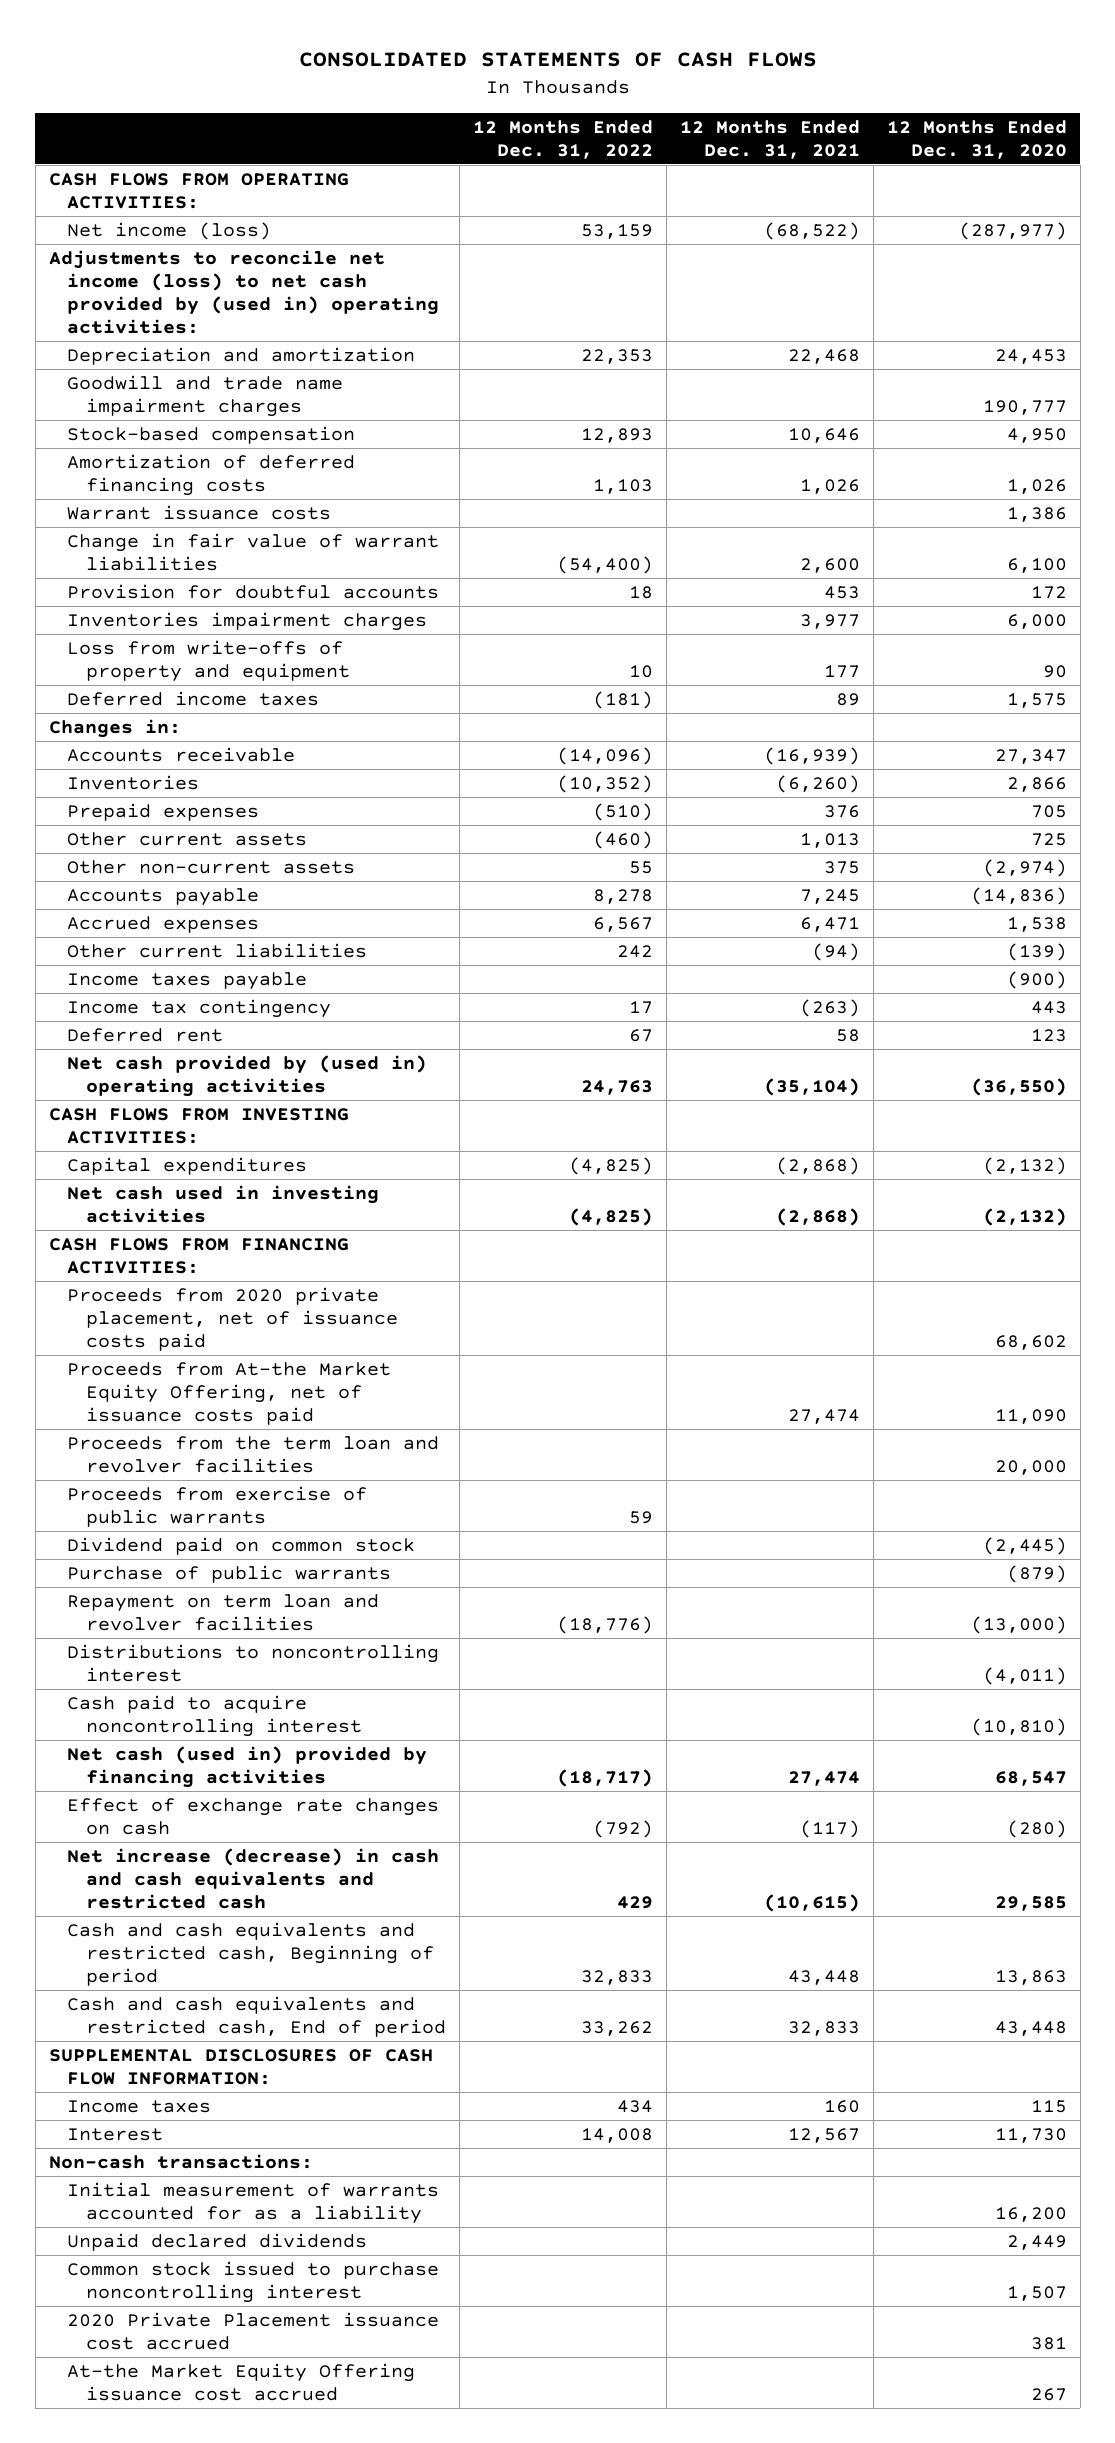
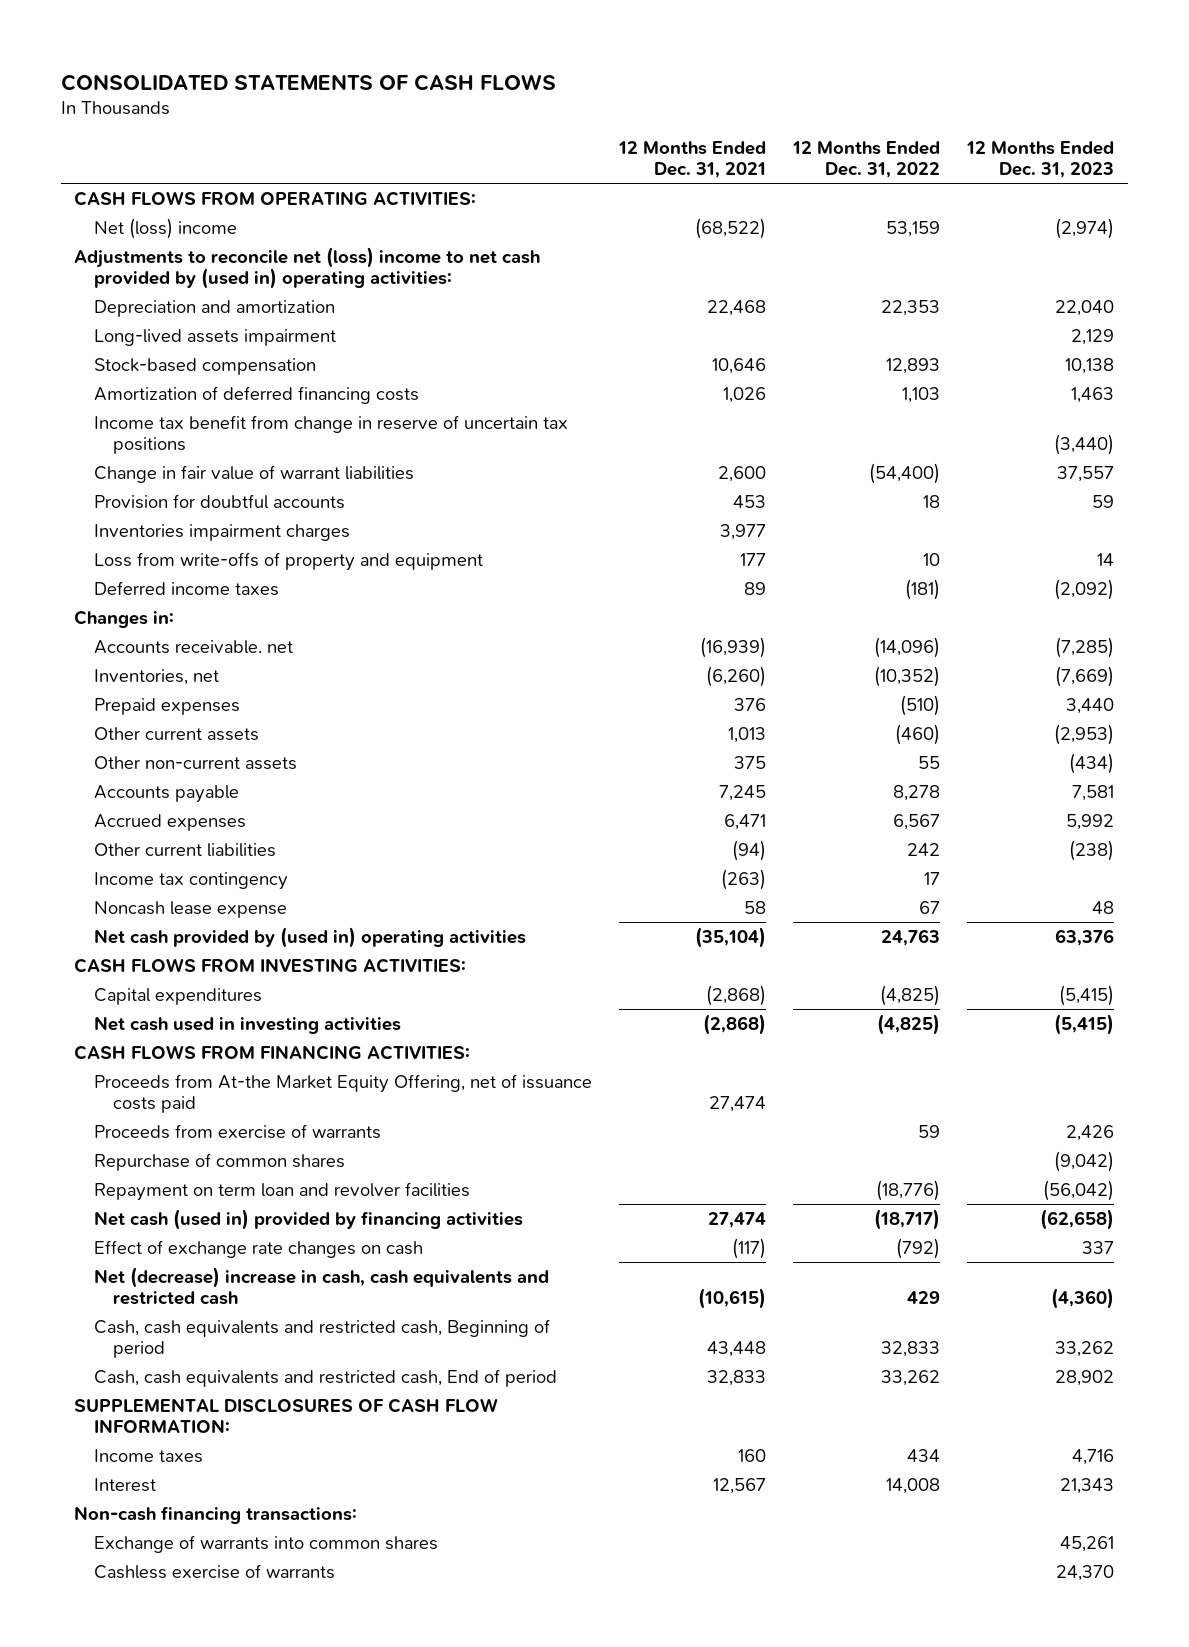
[886,119,1067,159] 12 Months Ended Dec. 31, 2020 -> none
none -> [966,140,1115,179] 12 Months Ended Dec. 31, 2023
[67,221,272,240] Net income (loss) -> [93,217,237,239] Net (loss) income
[48,249,440,335] Adjustments to reconcile net income (loss) to net cash provided by (used in) operating activities: -> [74,246,541,290] Adjustments to reconcile net (loss) income to net cash provided by (used in) operating activities:
[67,374,344,417] Goodwill and trade name impairment charges -> [93,328,336,346] Long-lived assets impairment
[67,504,332,520] Warrant issuance costs -> none
none -> [93,414,568,455] Income tax benefit from change in reserve of uncertain tax positions
[67,746,296,762] Accounts receivable -> [93,639,293,654] Accounts receivable. net
[67,774,200,790] Inventories -> [93,668,219,685] Inventories, net
[67,971,308,990] Income taxes payable -> none
[67,1027,224,1042] Deferred rent -> [93,900,287,918] Noncash lease expense
[67,1286,399,1352] Proceeds from 2020 private placement, net of issuance costs paid -> none
[67,1435,440,1473] Proceeds from the term loan and revolver facilities -> none
[67,1536,416,1555] Dividend paid on common stock -> none
[67,1564,392,1583] Purchase of public warrants -> none
[67,1485,368,1527] Proceeds from exercise of public warrants -> [93,1123,381,1139] Proceeds from exercise of warrants
none -> [93,1152,345,1171] Repurchase of common shares
[67,1643,440,1682] Distributions to noncontrolling interest -> none
[67,1694,363,1737] Cash paid to acquire noncontrolling interest -> none
[67,1847,440,1910] Net increase (decrease) in cash and cash equivalents and restricted cash -> [93,1266,549,1306] Net (decrease) increase in cash, cash equivalents and restricted cash
[67,1921,435,1987] Cash and cash equivalents and restricted cash, Beginning of period -> [93,1318,550,1359] Cash, cash equivalents and restricted cash, Beginning of period
[67,1995,447,2037] Cash and cash equivalents and restricted cash, End of period -> [93,1368,557,1387] Cash, cash equivalents and restricted cash, End of period
[67,2181,440,2224] Initial measurement of warrants accounted for as a liability -> none
[67,2232,368,2251] Unpaid declared dividends -> none
[67,2260,440,2303] Common stock issued to purchase noncontrolling interest -> none
[67,2311,440,2350] 2020 Private Placement issuance cost accrued -> none
[67,2362,416,2401] At-the Market Equity Offering issuance cost accrued -> none
[48,2153,313,2169] Non-cash transactions: -> [74,1505,358,1524] Non-cash financing transactions:
none -> [93,1534,438,1553] Exchange of warrants into common shares
none -> [93,1563,335,1579] Cashless exercise of warrants

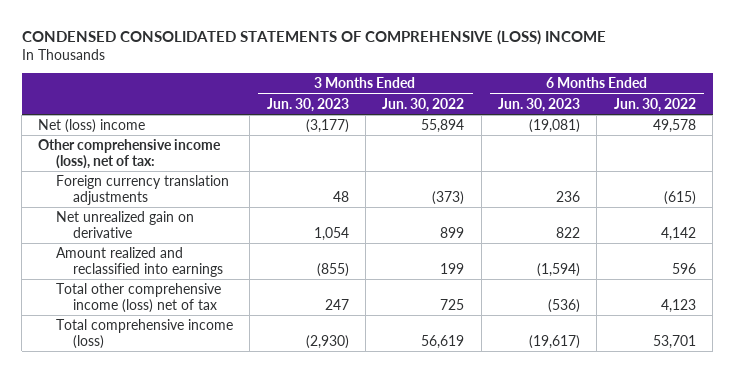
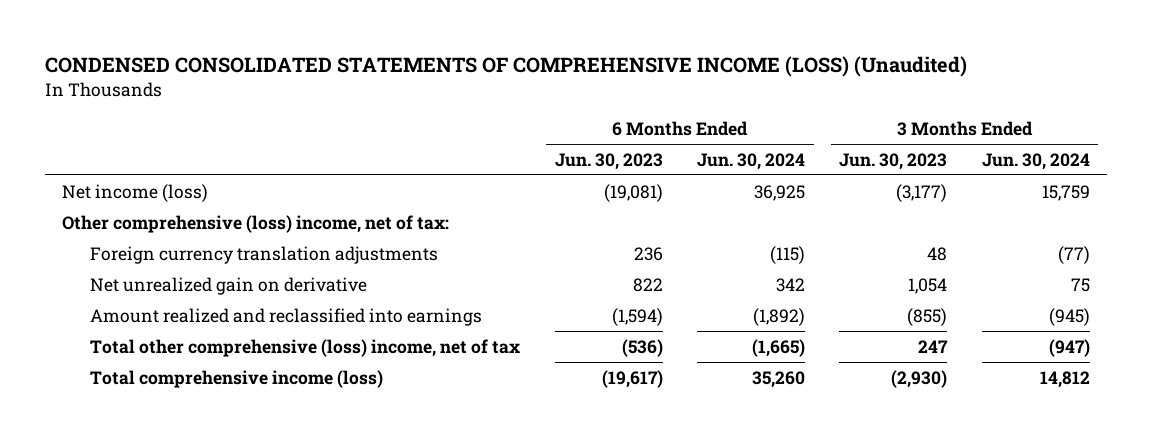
[21,30,606,46] CONDENSED CONSOLIDATED STATEMENTS OF COMPREHENSIVE (LOSS) INCOME -> [44,56,967,78] CONDENSED CONSOLIDATED STATEMENTS OF COMPREHENSIVE INCOME (LOSS) (Unaudited)
[382,97,465,112] Jun. 30, 2022 -> none
[613,97,696,112] Jun. 30, 2022 -> none
none -> [696,152,805,170] Jun. 30, 2024
none -> [981,152,1090,170] Jun. 30, 2024
[38,118,146,133] Net (loss) income -> [62,183,209,202] Net income (loss)
[38,138,222,169] Other comprehensive income (loss), net of tax: -> [62,214,450,233] Other comprehensive (loss) income, net of tax:
[55,282,221,313] Total other comprehensive income (loss) net of tax -> [90,338,521,357] Total other comprehensive (loss) income, net of tax

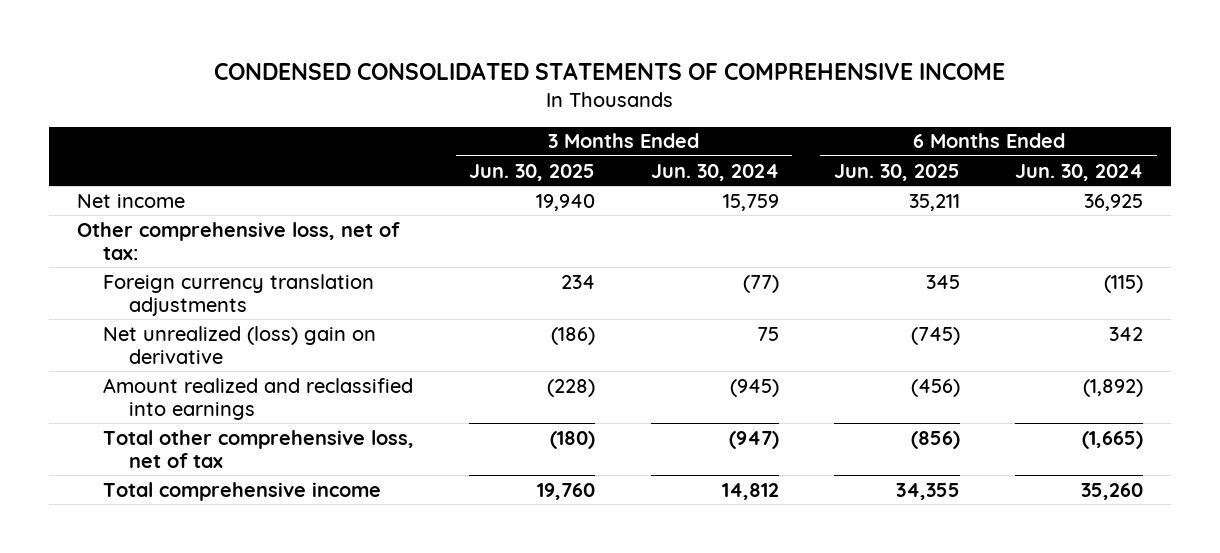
[44,56,967,78] CONDENSED CONSOLIDATED STATEMENTS OF COMPREHENSIVE INCOME (LOSS) (Unaudited) -> [214,62,1006,81] CONDENSED CONSOLIDATED STATEMENTS OF COMPREHENSIVE INCOME
[554,152,663,170] Jun. 30, 2023 -> none
[839,152,948,170] Jun. 30, 2023 -> none
none -> [469,163,596,181] Jun. 30, 2025
none -> [833,163,960,181] Jun. 30, 2025
[62,183,209,202] Net income (loss) -> [77,193,186,208] Net income
[62,214,450,233] Other comprehensive (loss) income, net of tax: -> [77,221,401,260] Other comprehensive loss, net of tax:
[90,276,368,295] Net unrealized gain on derivative -> [103,325,377,364] Net unrealized (loss) gain on derivative
[90,338,521,357] Total other comprehensive (loss) income, net of tax -> [103,429,415,468] Total other comprehensive loss, net of tax
[90,369,384,388] Total comprehensive income (loss) -> [103,481,382,501] Total comprehensive income

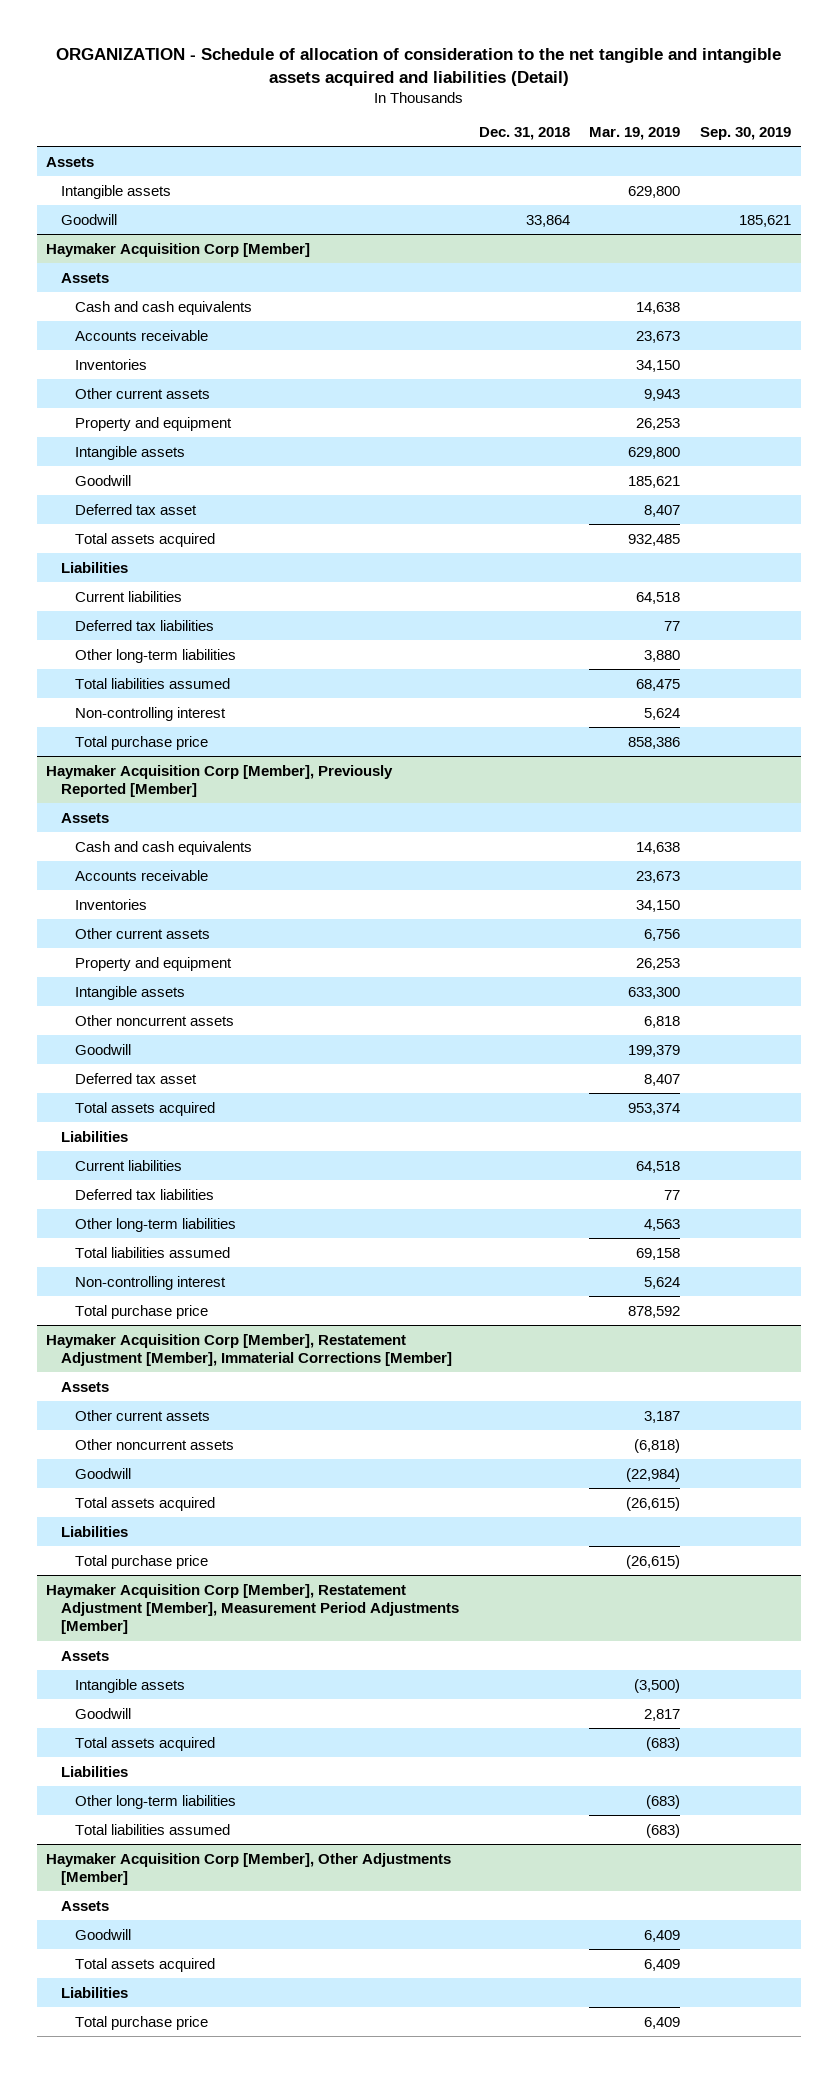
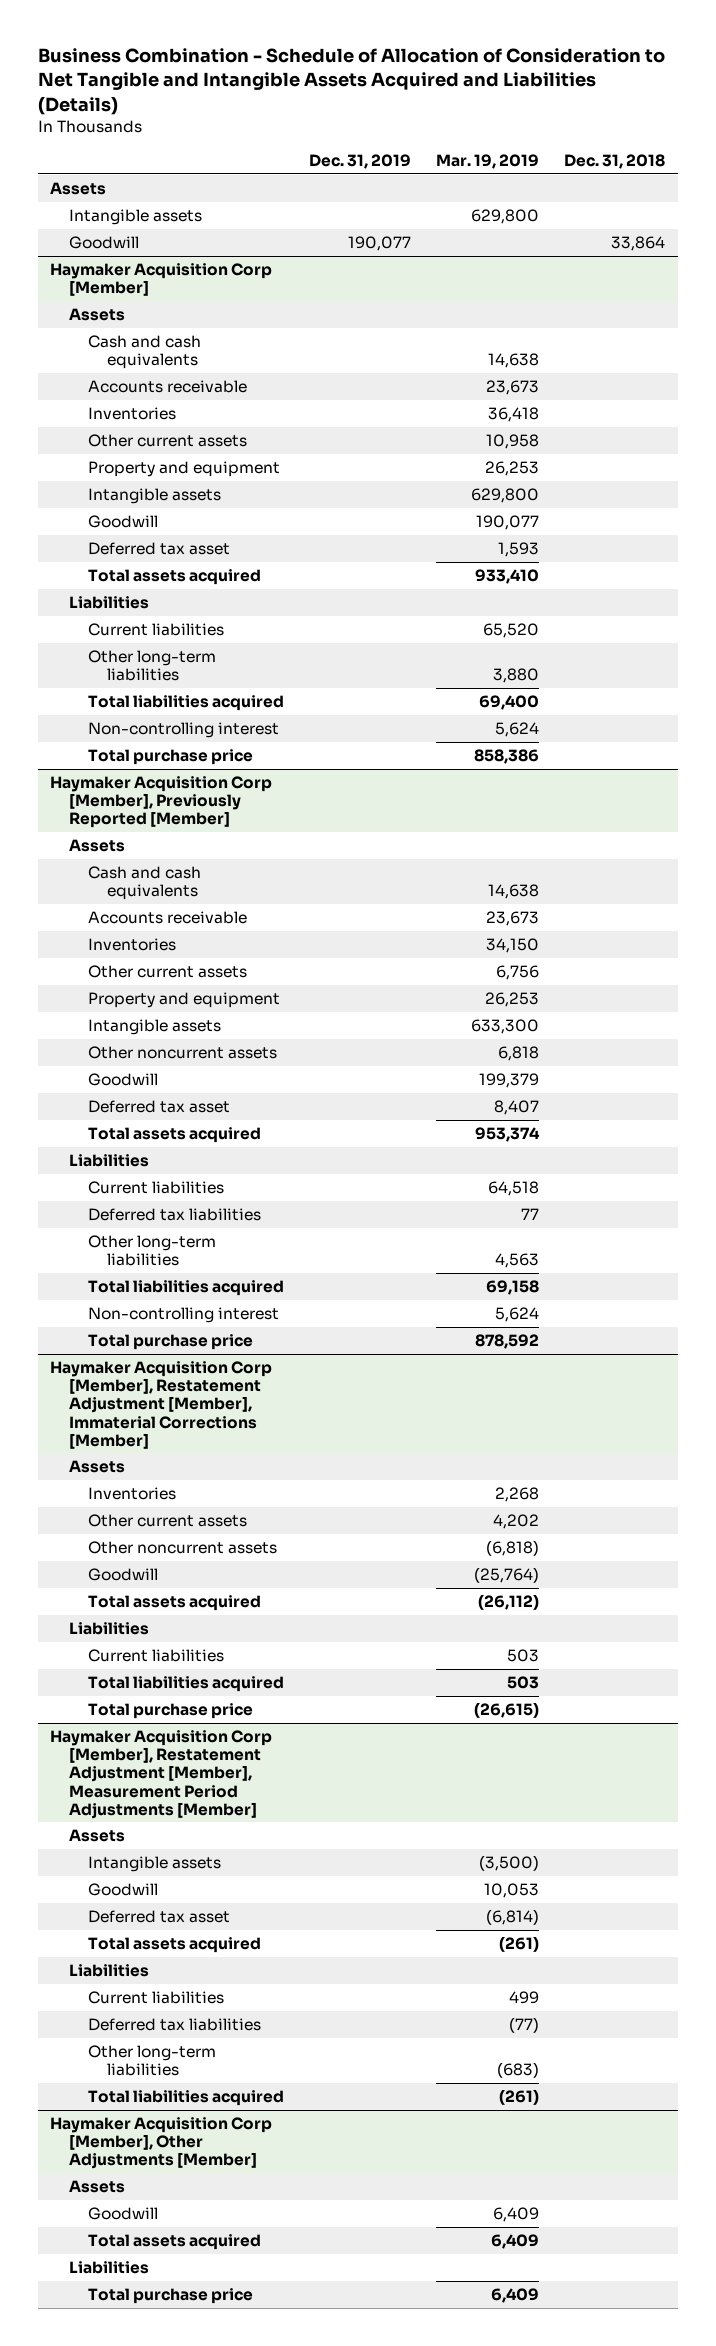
[55,47,781,86] ORGANIZATION - Schedule of allocation of consideration to the net tangible and intangible assets acquired and liabilities (Detail) -> [37,48,665,115] Business Combination - Schedule of Allocation of Consideration to Net Tangible and Intangible Assets Acquired and Liabilities (Details)
[699,126,791,140] Sep. 30, 2019 -> none
none -> [309,154,412,170] Dec. 31, 2019
[636,359,681,372] 34,150 -> [488,407,540,423] 36,418
[644,388,681,401] 9,943 -> [486,434,540,450] 10,958
[628,475,681,488] 185,621 -> [476,515,540,531] 190,077
[644,504,681,517] 8,407 -> [498,542,540,558] 1,593
[628,533,681,546] 932,485 -> [475,569,540,585] 933,410
[75,619,215,631] Deferred tax liabilities -> none
[636,591,681,604] 64,518 -> [483,623,540,639] 65,520
[75,677,231,689] Total liabilities assumed -> [87,695,284,712] Total liabilities acquired
[636,678,681,691] 68,475 -> [479,695,540,711] 69,400
[75,1246,231,1258] Total liabilities assumed -> [87,1280,284,1297] Total liabilities acquired
none -> [87,1487,176,1501] Inventories
[644,1410,681,1423] 3,187 -> [493,1514,540,1530] 4,202
[626,1467,681,1482] (22,984) -> [474,1567,540,1584] (25,764)
[626,1496,681,1511] (26,615) -> [478,1594,540,1611] (26,112)
none -> [87,1649,224,1663] Current liabilities
none -> [87,1676,284,1693] Total liabilities acquired
[644,1708,681,1721] 2,817 -> [484,1883,540,1899] 10,053
none -> [87,1910,230,1924] Deferred tax asset
[646,1736,681,1751] (683) -> [499,1936,540,1953] (261)
none -> [87,1991,224,2005] Current liabilities
none -> [87,2018,261,2032] Deferred tax liabilities
[75,1823,231,1835] Total liabilities assumed -> [87,2090,284,2107] Total liabilities acquired
[646,1823,681,1838] (683) -> [499,2089,540,2106] (261)

